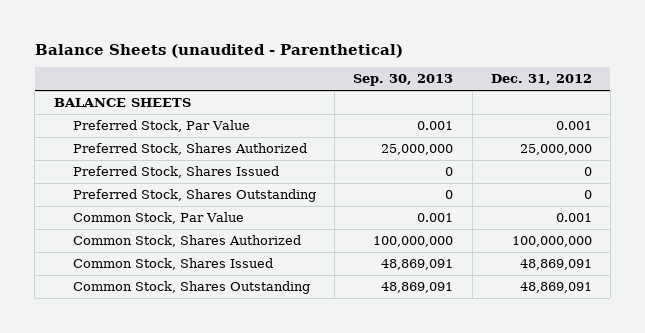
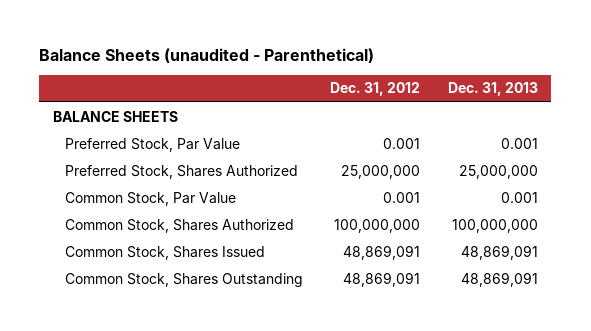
[353,74,454,87] Sep. 30, 2013 -> none
none -> [447,82,538,97] Dec. 31, 2013
[73,165,280,178] Preferred Stock, Shares Issued -> none
[73,188,317,202] Preferred Stock, Shares Outstanding -> none

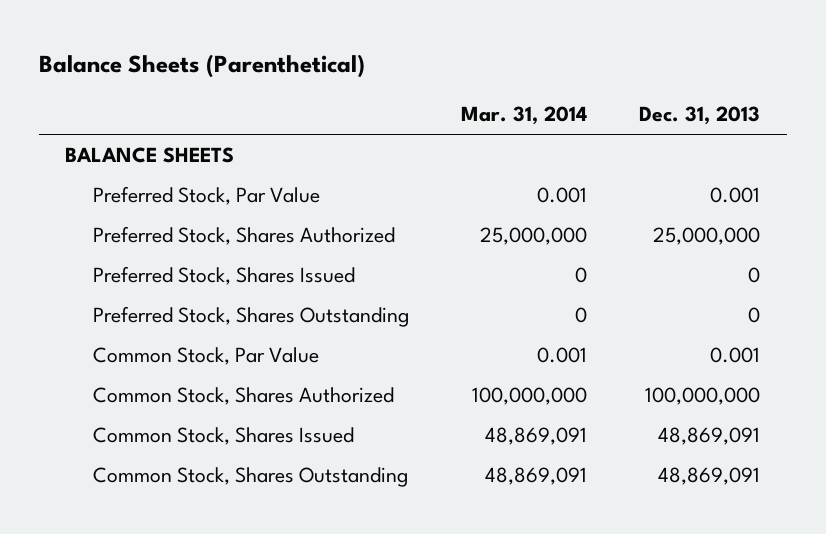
[39,47,375,63] Balance Sheets (unaudited - Parenthetical) -> [39,54,366,79] Balance Sheets (Parenthetical)
[330,82,421,97] Dec. 31, 2012 -> none
none -> [461,106,588,126] Mar. 31, 2014
none -> [92,266,355,286] Preferred Stock, Shares Issued
none -> [92,306,409,328] Preferred Stock, Shares Outstanding

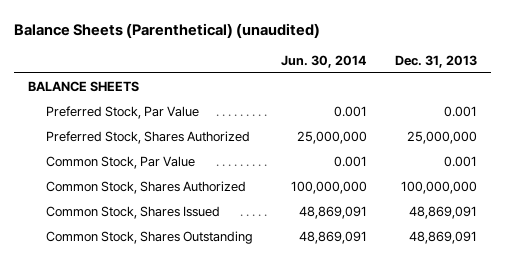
[39,54,366,79] Balance Sheets (Parenthetical) -> [14,22,321,38] Balance Sheets (Parenthetical) (unaudited)
[461,106,588,126] Mar. 31, 2014 -> none
none -> [280,54,367,68] Jun. 30, 2014
[92,266,355,286] Preferred Stock, Shares Issued -> none
[92,306,409,328] Preferred Stock, Shares Outstanding -> none

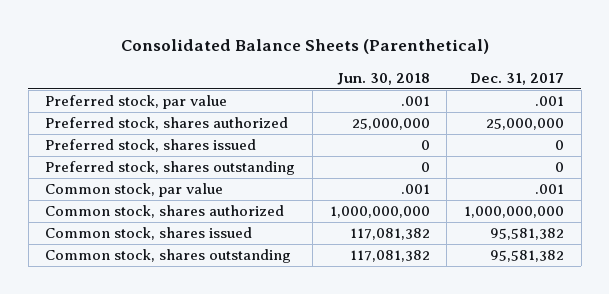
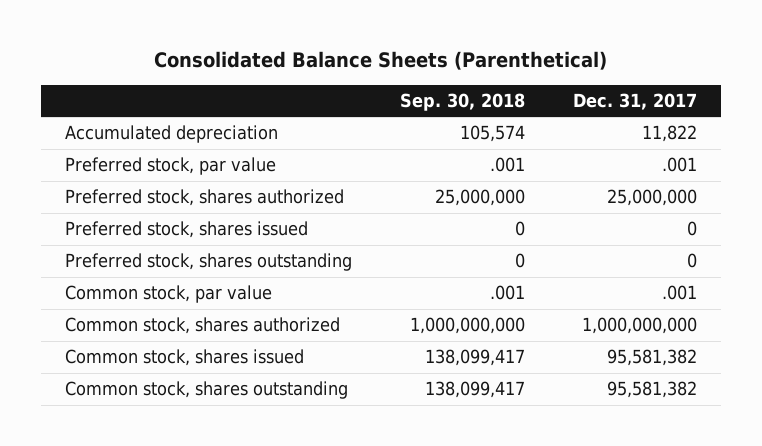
[336,72,430,85] Jun. 30, 2018 -> none
none -> [399,92,525,111] Sep. 30, 2018
none -> [64,125,278,144] Accumulated depreciation

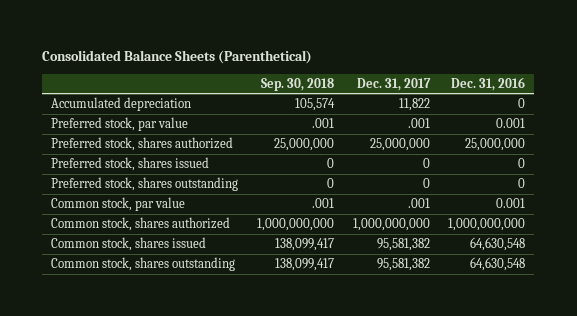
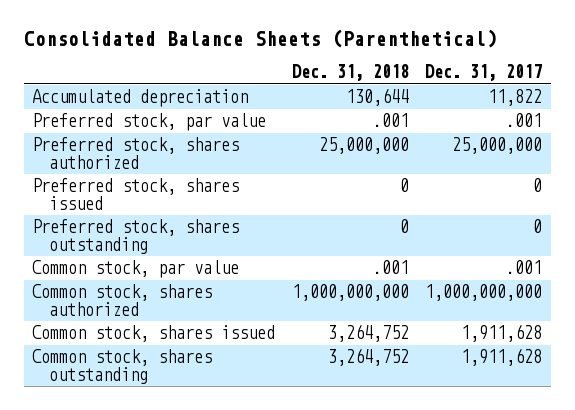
[261,77,335,91] Sep. 30, 2018 -> none
[451,76,526,91] Dec. 31, 2016 -> none
none -> [291,64,409,82] Dec. 31, 2018
[376,237,430,251] 95,581,382 -> [461,324,543,343] 1,911,628
[376,257,430,271] 95,581,382 -> [461,348,543,367] 1,911,628

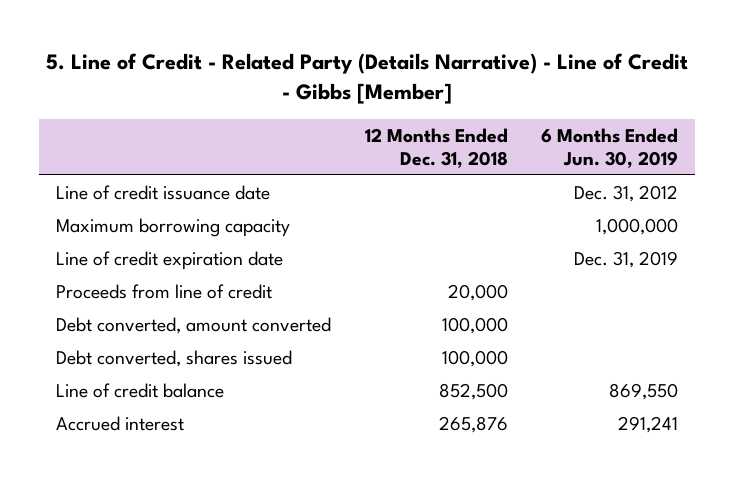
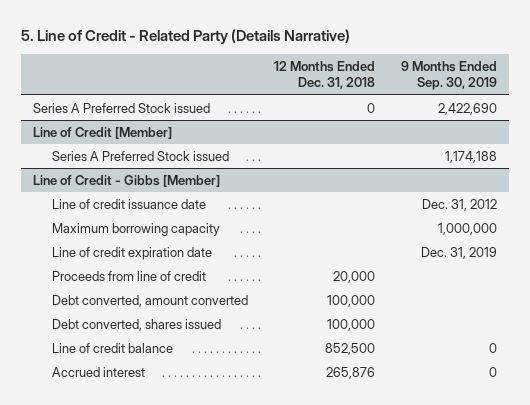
[46,53,689,105] 5. Line of Credit - Related Party (Details Narrative) - Line of Credit - Gibbs [Member] -> [20,28,350,44] 5. Line of Credit - Related Party (Details Narrative)
[540,127,678,168] 6 Months Ended Jun. 30, 2019 -> none
none -> [400,60,497,91] 9 Months Ended Sep. 30, 2019
none -> [33,102,211,113] Series A Preferred Stock issued
none -> [33,126,173,139] Line of Credit [Member]
none -> [52,150,230,161] Series A Preferred Stock issued
none -> [33,174,221,187] Line of Credit - Gibbs [Member]

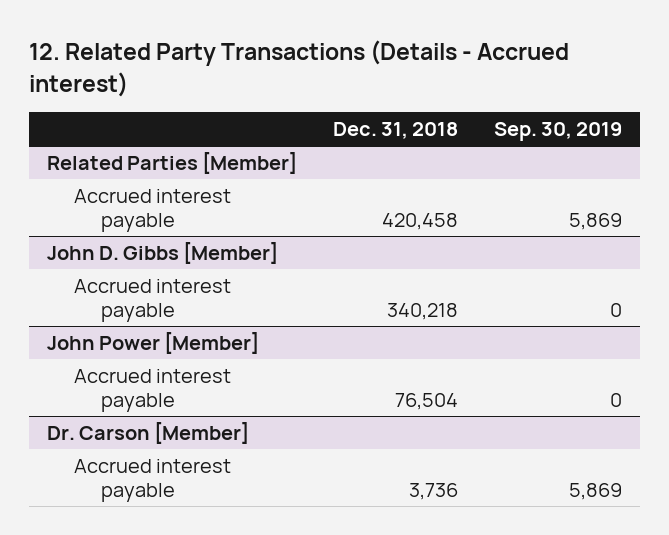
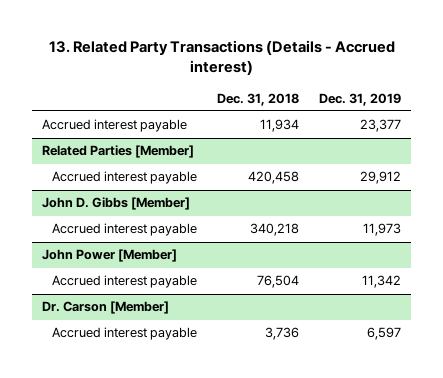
[29,40,570,97] 12. Related Party Transactions (Details - Accrued interest) -> [48,40,395,76] 13. Related Party Transactions (Details - Accrued interest)
[494,121,623,141] Sep. 30, 2019 -> none
none -> [318,92,401,106] Dec. 31, 2019
none -> [42,119,188,133] Accrued interest payable

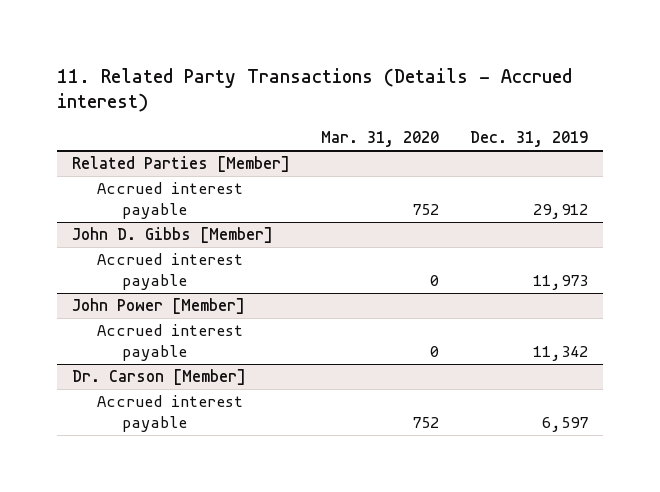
[48,40,395,76] 13. Related Party Transactions (Details - Accrued interest) -> [56,67,572,113] 11. Related Party Transactions (Details - Accrued interest)
[216,92,299,106] Dec. 31, 2018 -> none
none -> [321,131,440,148] Mar. 31, 2020
[42,119,188,133] Accrued interest payable -> none

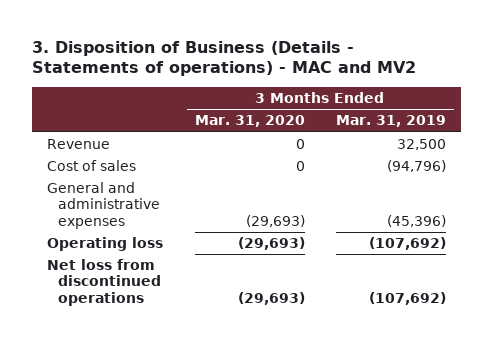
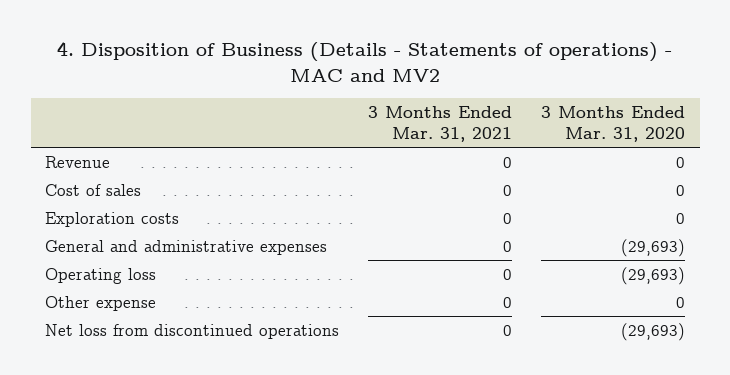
[31,40,416,77] 3. Disposition of Business (Details - Statements of operations) - MAC and MV2 -> [57,41,673,82] 4. Disposition of Business (Details - Statements of operations) - MAC and MV2
[335,115,446,128] Mar. 31, 2019 -> none
none -> [368,105,513,142] 3 Months Ended Mar. 31, 2021
none -> [45,211,180,227] Exploration costs
none -> [45,295,157,311] Other expense

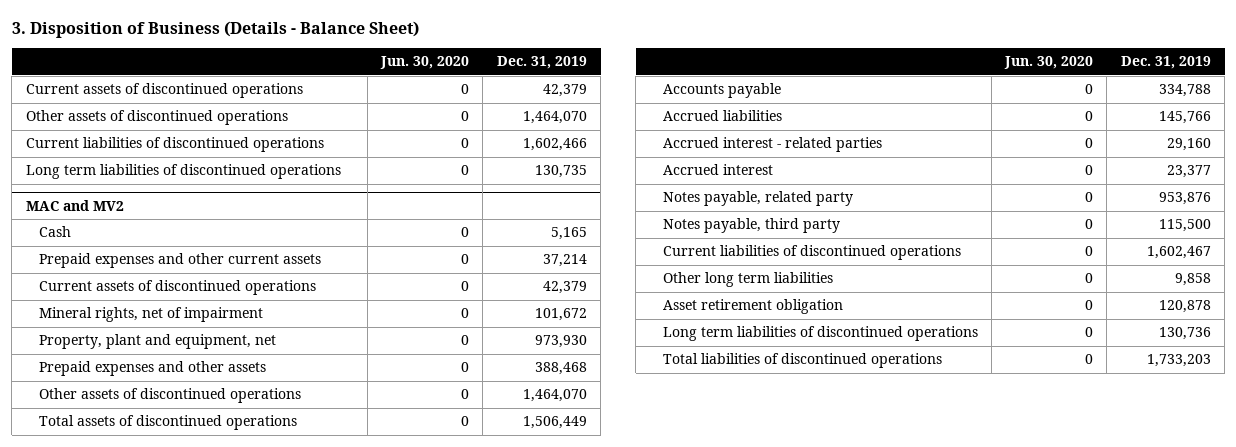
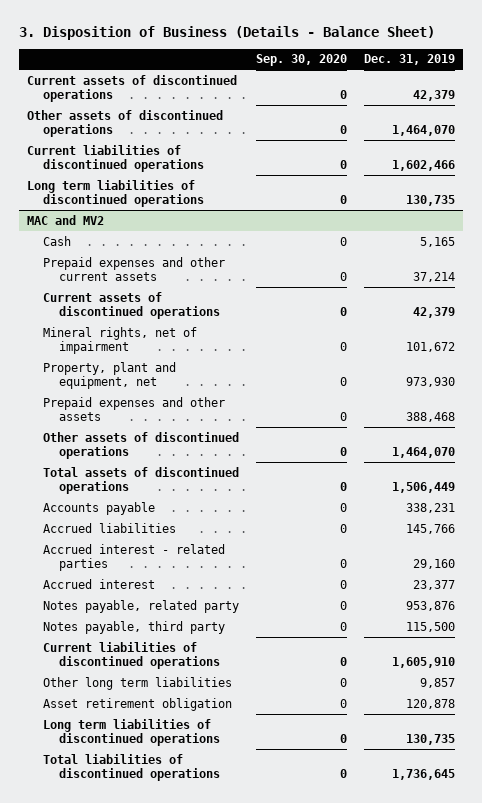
[380,56,470,70] Jun. 30, 2020 -> none
none -> [255,54,347,67] Sep. 30, 2020
[1158,84,1211,98] 334,788 -> [405,502,455,513] 338,231
[1146,246,1211,260] 1,602,467 -> [391,657,455,669] 1,605,910
[1174,273,1211,287] 9,858 -> [419,677,455,688] 9,857
[1158,327,1211,341] 130,736 -> [405,734,455,746] 130,735
[1146,354,1211,368] 1,733,203 -> [391,769,455,781] 1,736,645

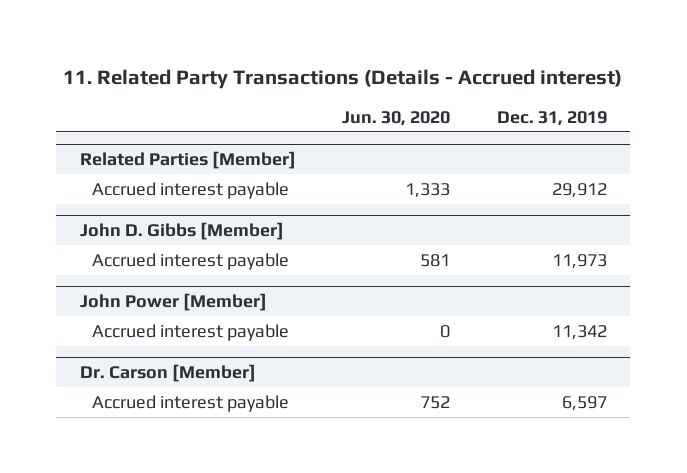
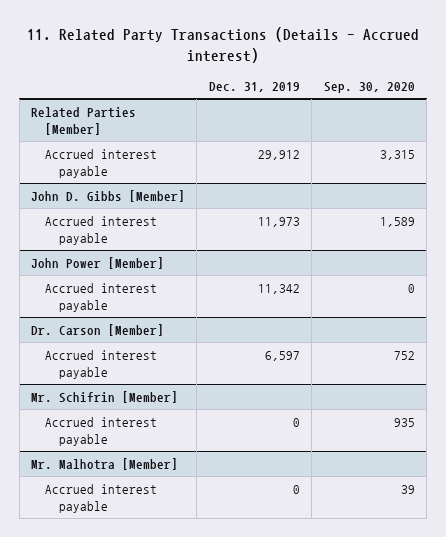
[342,110,451,126] Jun. 30, 2020 -> none
none -> [323,81,415,93] Sep. 30, 2020
none -> [30,390,178,403] Mr. Schifrin [Member]
none -> [44,416,157,446] Accrued interest payable
none -> [30,457,178,470] Mr. Malhotra [Member]
none -> [44,483,157,513] Accrued interest payable

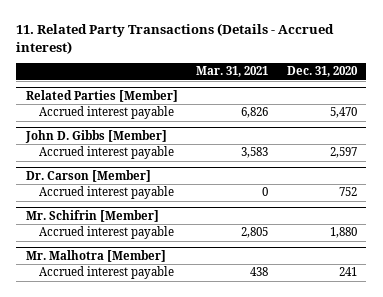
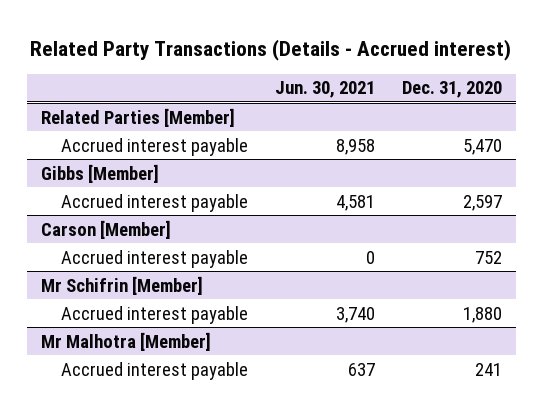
[16,22,335,54] 11. Related Party Transactions (Details - Accrued interest) -> [30,38,512,61] Related Party Transactions (Details - Accrued interest)
[196,66,269,78] Mar. 31, 2021 -> none
none -> [275,81,376,99] Jun. 30, 2021
[24,130,167,144] John D. Gibbs [Member] -> [40,163,159,183] Gibbs [Member]
[25,170,151,183] Dr. Carson [Member] -> [40,219,171,239] Carson [Member]
[25,210,159,223] Mr. Schifrin [Member] -> [40,275,203,295] Mr Schifrin [Member]
[25,250,166,263] Mr. Malhotra [Member] -> [40,331,211,351] Mr Malhotra [Member]

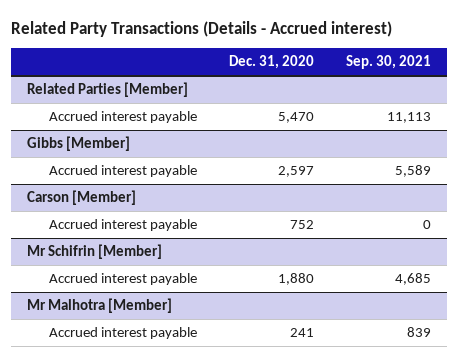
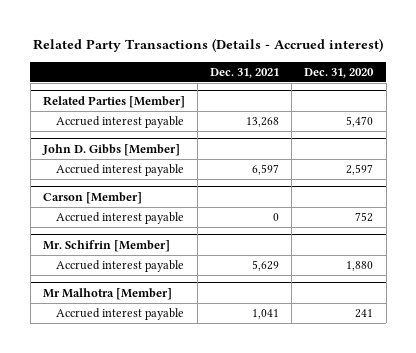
[345,55,431,70] Sep. 30, 2021 -> none
none -> [210,67,280,78] Dec. 31, 2021
[27,136,131,152] Gibbs [Member] -> [41,143,180,156] John D. Gibbs [Member]
[27,244,163,260] Mr Schifrin [Member] -> [42,239,170,252] Mr. Schifrin [Member]

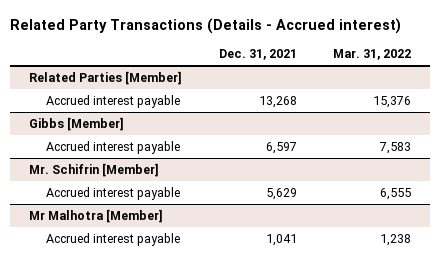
[304,67,375,78] Dec. 31, 2020 -> none
none -> [333,49,412,61] Mar. 31, 2022
[41,143,180,156] John D. Gibbs [Member] -> [28,116,124,131] Gibbs [Member]
[42,191,142,204] Carson [Member] -> none
[56,211,185,224] Accrued interest payable -> none

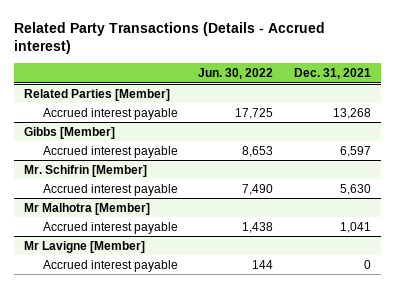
[333,49,412,61] Mar. 31, 2022 -> none
none -> [198,68,274,80] Jun. 30, 2022
[265,187,297,200] 5,629 -> [339,183,371,195] 5,630
none -> [24,240,146,253] Mr Lavigne [Member]
none -> [42,259,178,272] Accrued interest payable

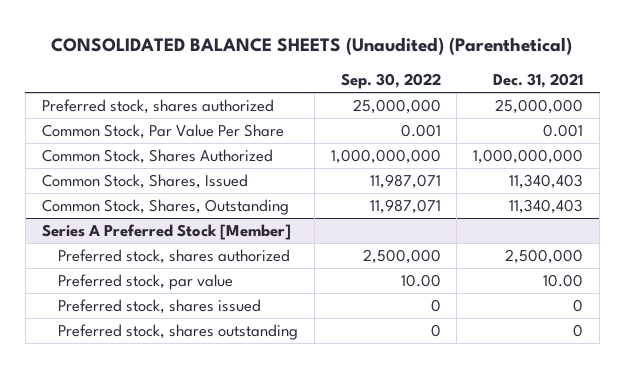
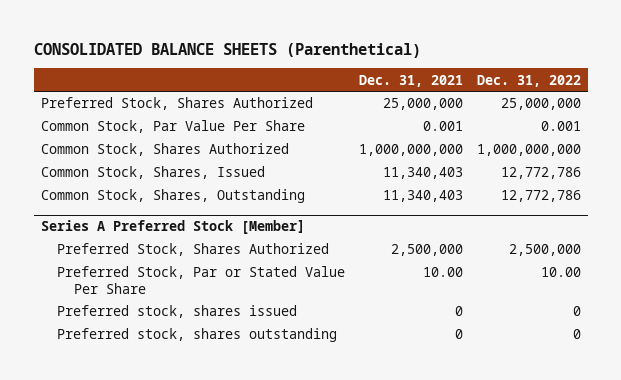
[51,36,573,55] CONSOLIDATED BALANCE SHEETS (Unaudited) (Parenthetical) -> [33,42,421,58] CONSOLIDATED BALANCE SHEETS (Parenthetical)
[340,73,441,90] Sep. 30, 2022 -> none
none -> [476,74,581,87] Dec. 31, 2022
[41,98,274,114] Preferred stock, shares authorized -> [40,97,313,111] Preferred Stock, Shares Authorized
[57,248,290,264] Preferred stock, shares authorized -> [57,243,330,257] Preferred Stock, Shares Authorized
[57,273,233,290] Preferred stock, par value -> [57,266,346,294] Preferred Stock, Par or Stated Value Per Share

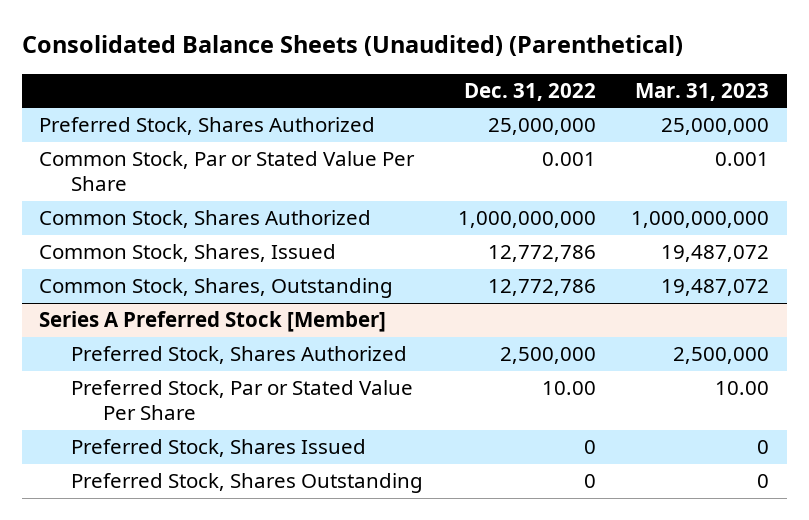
[33,42,421,58] CONSOLIDATED BALANCE SHEETS (Parenthetical) -> [21,35,683,57] Consolidated Balance Sheets (Unaudited) (Parenthetical)
[359,74,464,87] Dec. 31, 2021 -> none
none -> [635,82,770,101] Mar. 31, 2023
[40,120,305,134] Common Stock, Par Value Per Share -> [39,151,416,192] Common Stock, Par or Stated Value Per Share
[57,305,298,319] Preferred stock, shares issued -> [71,439,367,458] Preferred Stock, Shares Issued
[57,328,338,343] Preferred stock, shares outstanding -> [71,473,424,494] Preferred Stock, Shares Outstanding

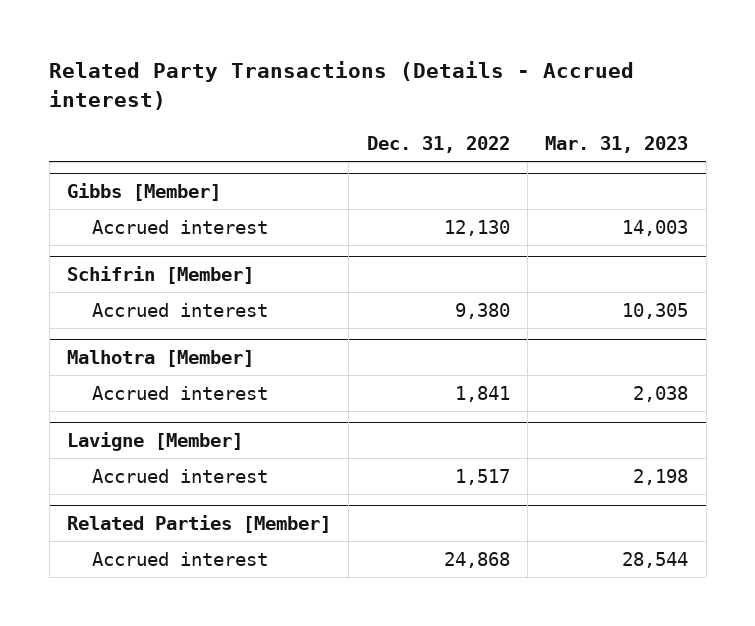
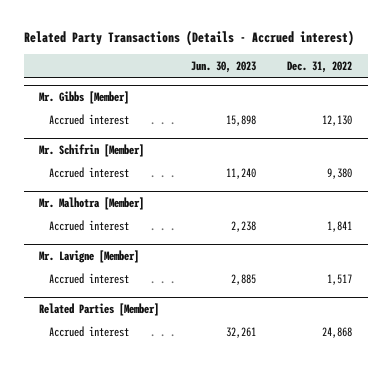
[545,135,689,153] Mar. 31, 2023 -> none
none -> [190,60,256,73] Jun. 30, 2023
[67,182,222,201] Gibbs [Member] -> [39,90,130,104] Mr. Gibbs [Member]
[67,265,255,284] Schifrin [Member] -> [39,143,145,157] Mr. Schifrin [Member]
[67,349,255,367] Malhotra [Member] -> [39,196,145,210] Mr. Malhotra [Member]
[67,431,244,451] Lavigne [Member] -> [39,249,140,263] Mr. Lavigne [Member]

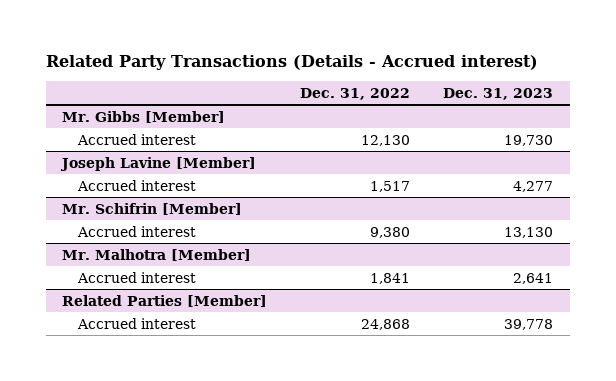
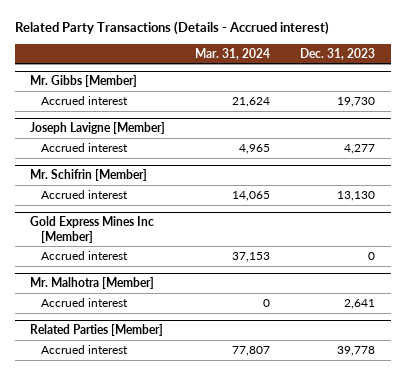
[300,87,411,100] Dec. 31, 2022 -> none
none -> [195,47,271,60] Mar. 31, 2024
[60,156,257,171] Joseph Lavine [Member] -> [29,122,165,135] Joseph Lavigne [Member]
none -> [29,216,154,243] Gold Express Mines Inc [Member]
none -> [40,250,128,260] Accrued interest

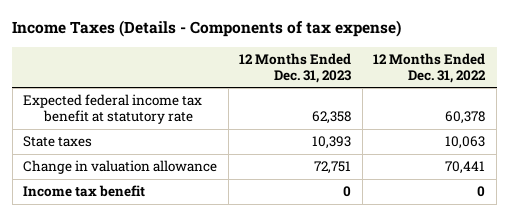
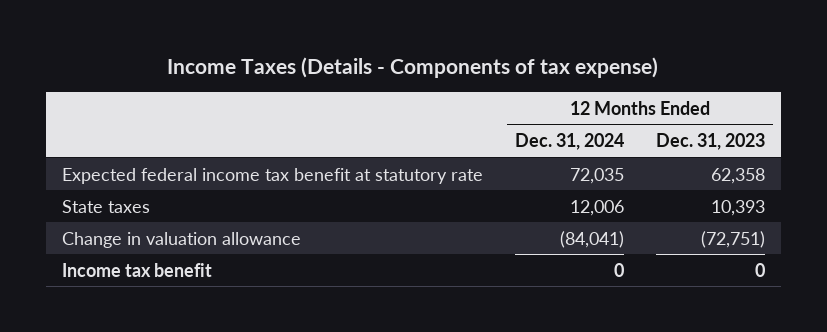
[373,52,487,83] 12 Months Ended Dec. 31, 2022 -> none
none -> [514,133,624,151] Dec. 31, 2024
[314,161,352,175] 72,751 -> [701,230,766,248] (72,751)

